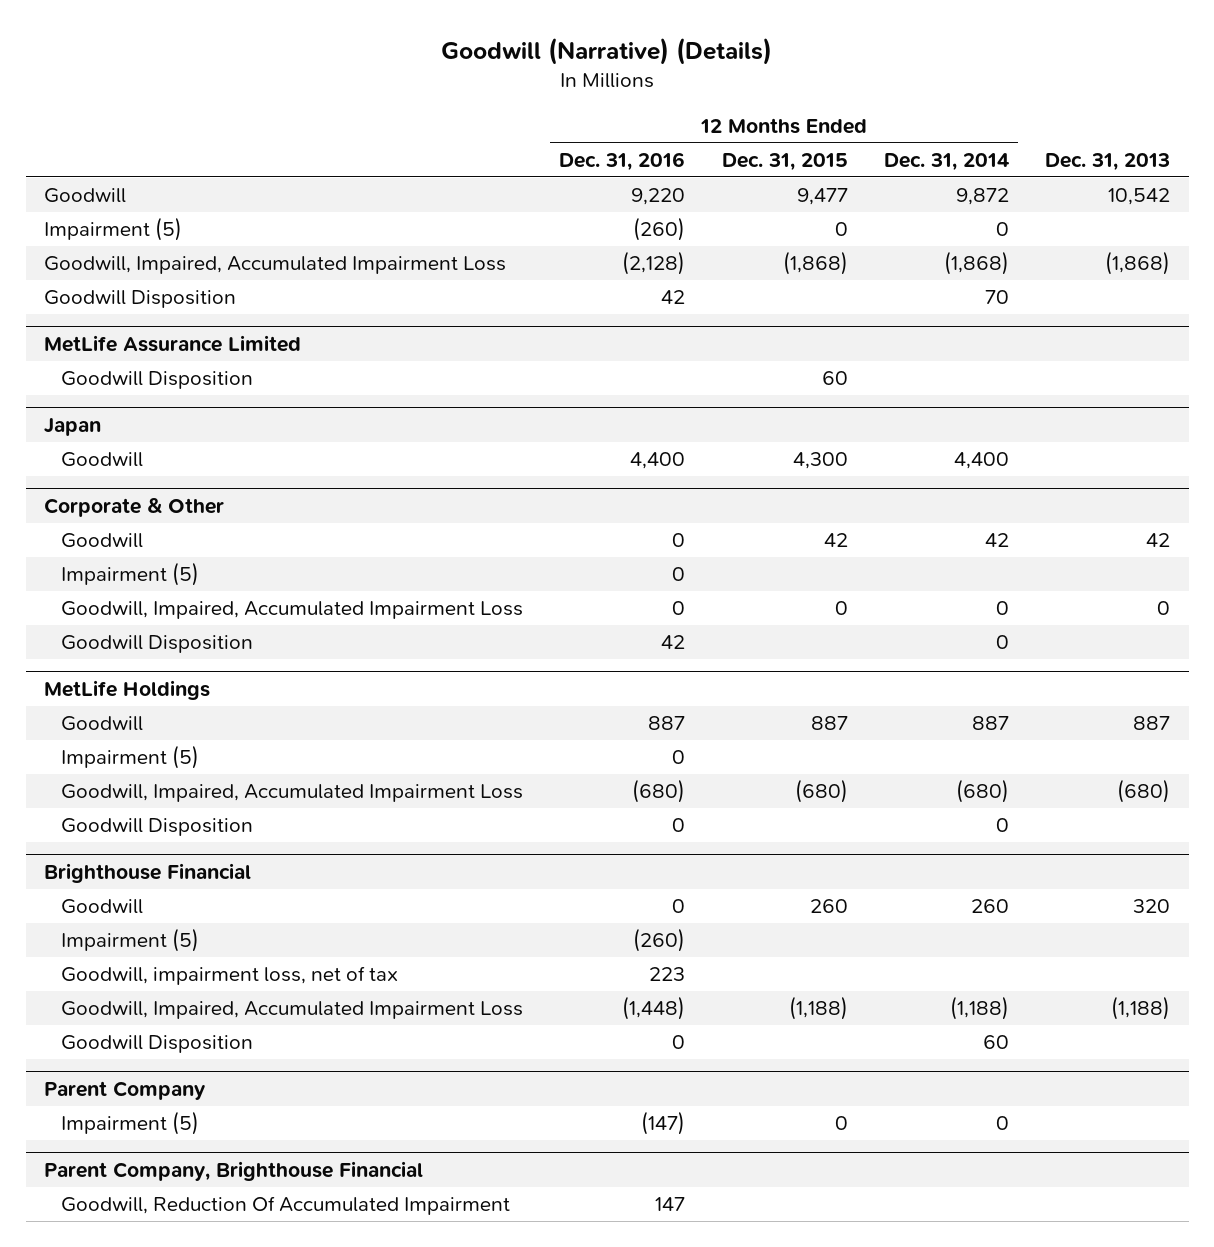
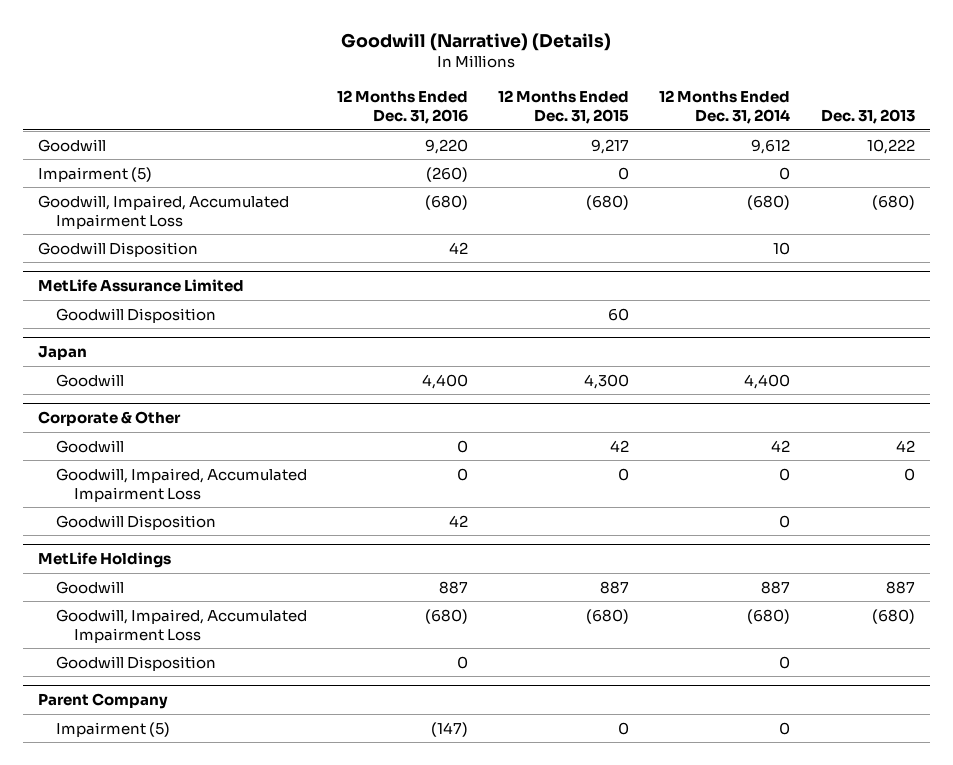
[796,188,848,206] 9,477 -> [591,138,630,154] 9,217
[956,188,1010,206] 9,872 -> [751,138,791,154] 9,612
[1108,188,1171,206] 10,542 -> [866,138,915,154] 10,222
[622,251,686,276] (2,128) -> [425,194,469,210] (680)
[782,251,848,276] (1,868) -> [586,194,630,210] (680)
[944,251,1010,276] (1,868) -> [747,194,791,210] (680)
[1105,251,1171,276] (1,868) -> [871,194,915,210] (680)
[985,290,1010,305] 70 -> [773,241,791,255] 10
[61,562,200,587] Impairment (5) -> none
[61,745,200,770] Impairment (5) -> none
[43,862,251,883] Brighthouse Financial -> none
[61,899,144,915] Goodwill -> none
[61,928,200,953] Impairment (5) -> none
[61,966,399,986] Goodwill, impairment loss, net of tax -> none
[61,1001,524,1020] Goodwill, Impaired, Accumulated Impairment Loss -> none
[61,1035,254,1054] Goodwill Disposition -> none
[43,1160,423,1181] Parent Company, Brighthouse Financial -> none
[61,1196,511,1216] Goodwill, Reduction Of Accumulated Impairment -> none

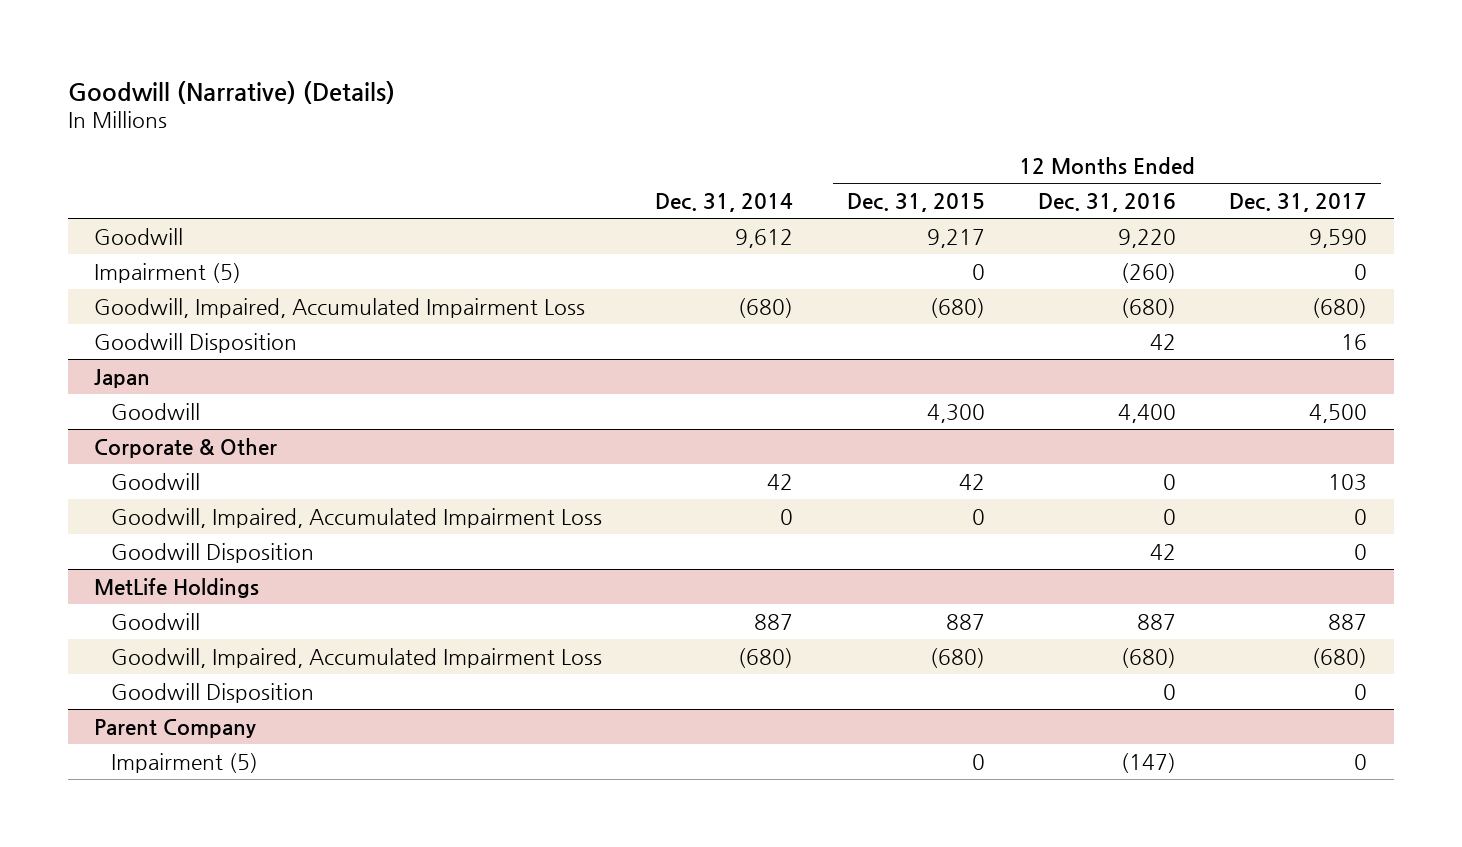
[659,89,791,125] 12 Months Ended Dec. 31, 2014 -> none
[820,109,915,125] Dec. 31, 2013 -> none
none -> [655,192,794,212] Dec. 31, 2014
none -> [1229,192,1368,212] Dec. 31, 2017
[38,279,245,293] MetLife Assurance Limited -> none
[55,307,216,323] Goodwill Disposition -> none

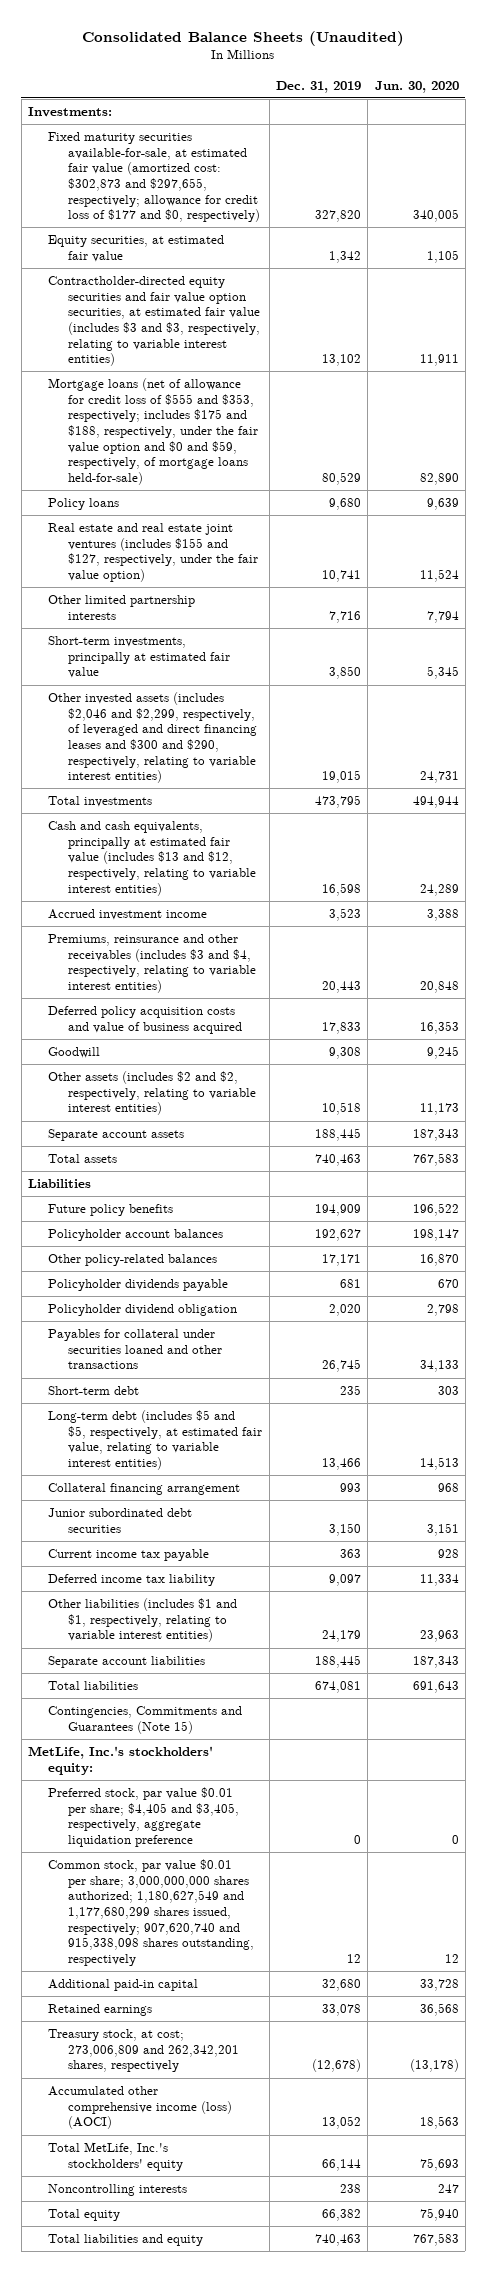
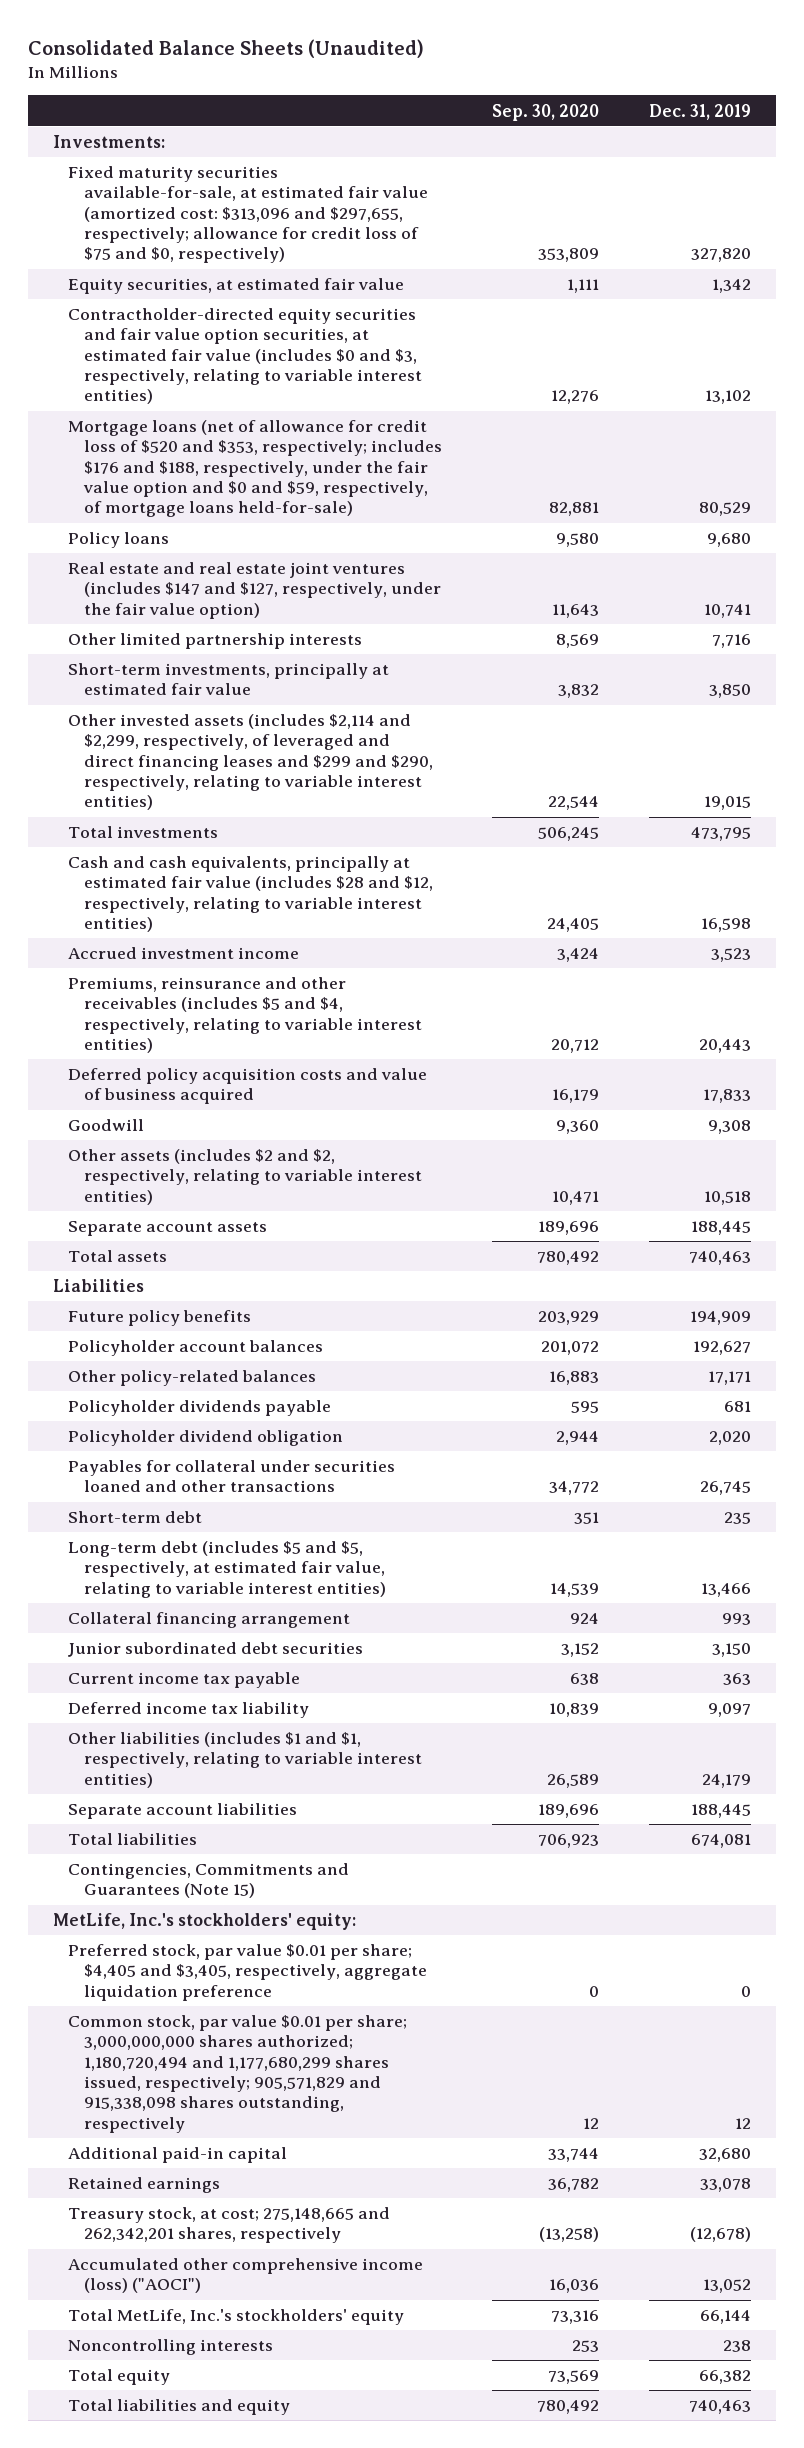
[374,80,459,93] Jun. 30, 2020 -> none
none -> [491,103,599,121] Sep. 30, 2020
[48,132,261,223] Fixed maturity securities available-for-sale, at estimated fair value (amortized cost: $302,873 and $297,655, respectively; allowance for credit loss of $177 and $0, respectively) -> [68,166,428,264] Fixed maturity securities available-for-sale, at estimated fair value (amortized cost: $313,096 and $297,655, respectively; allowance for credit loss of $75 and $0, respectively)
[48,276,261,367] Contractholder-directed equity securities and fair value option securities, at estimated fair value (includes $3 and $3, respectively, relating to variable interest entities) -> [68,308,422,405] Contractholder-directed equity securities and fair value option securities, at estimated fair value (includes $0 and $3, respectively, relating to variable interest entities)
[48,378,259,485] Mortgage loans (net of allowance for credit loss of $555 and $353, respectively; includes $175 and $188, respectively, under the fair value option and $0 and $59, respectively, of mortgage loans held-for-sale) -> [68,420,442,518] Mortgage loans (net of allowance for credit loss of $520 and $353, respectively; includes $176 and $188, respectively, under the fair value option and $0 and $59, respectively, of mortgage loans held-for-sale)
[48,523,259,582] Real estate and real estate joint ventures (includes $155 and $127, respectively, under the fair value option) -> [68,562,441,619] Real estate and real estate joint ventures (includes $147 and $127, respectively, under the fair value option)
[48,692,258,784] Other invested assets (includes $2,046 and $2,299, respectively, of leveraged and direct financing leases and $300 and $290, respectively, relating to variable interest entities) -> [68,714,433,811] Other invested assets (includes $2,114 and $2,299, respectively, of leveraged and direct financing leases and $299 and $290, respectively, relating to variable interest entities)
[48,821,257,896] Cash and cash equivalents, principally at estimated fair value (includes $13 and $12, respectively, relating to variable interest entities) -> [68,856,433,933] Cash and cash equivalents, principally at estimated fair value (includes $28 and $12, respectively, relating to variable interest entities)
[48,934,257,993] Premiums, reinsurance and other receivables (includes $3 and $4, respectively, relating to variable interest entities) -> [68,977,422,1054] Premiums, reinsurance and other receivables (includes $5 and $4, respectively, relating to variable interest entities)
[48,1859,255,1966] Common stock, par value $0.01 per share; 3,000,000,000 shares authorized; 1,180,627,549 and 1,177,680,299 shares issued, respectively; 907,620,740 and 915,338,098 shares outstanding, respectively -> [68,2015,408,2133] Common stock, par value $0.01 per share; 3,000,000,000 shares authorized; 1,180,720,494 and 1,177,680,299 shares issued, respectively; 905,571,829 and 915,338,098 shares outstanding, respectively
[48,2029,240,2073] Treasury stock, at cost; 273,006,809 and 262,342,201 shares, respectively -> [68,2207,391,2244] Treasury stock, at cost; 275,148,665 and 262,342,201 shares, respectively
[48,2086,233,2130] Accumulated other comprehensive income (loss) (AOCI) -> [68,2258,424,2294] Accumulated other comprehensive income (loss) ("AOCI")

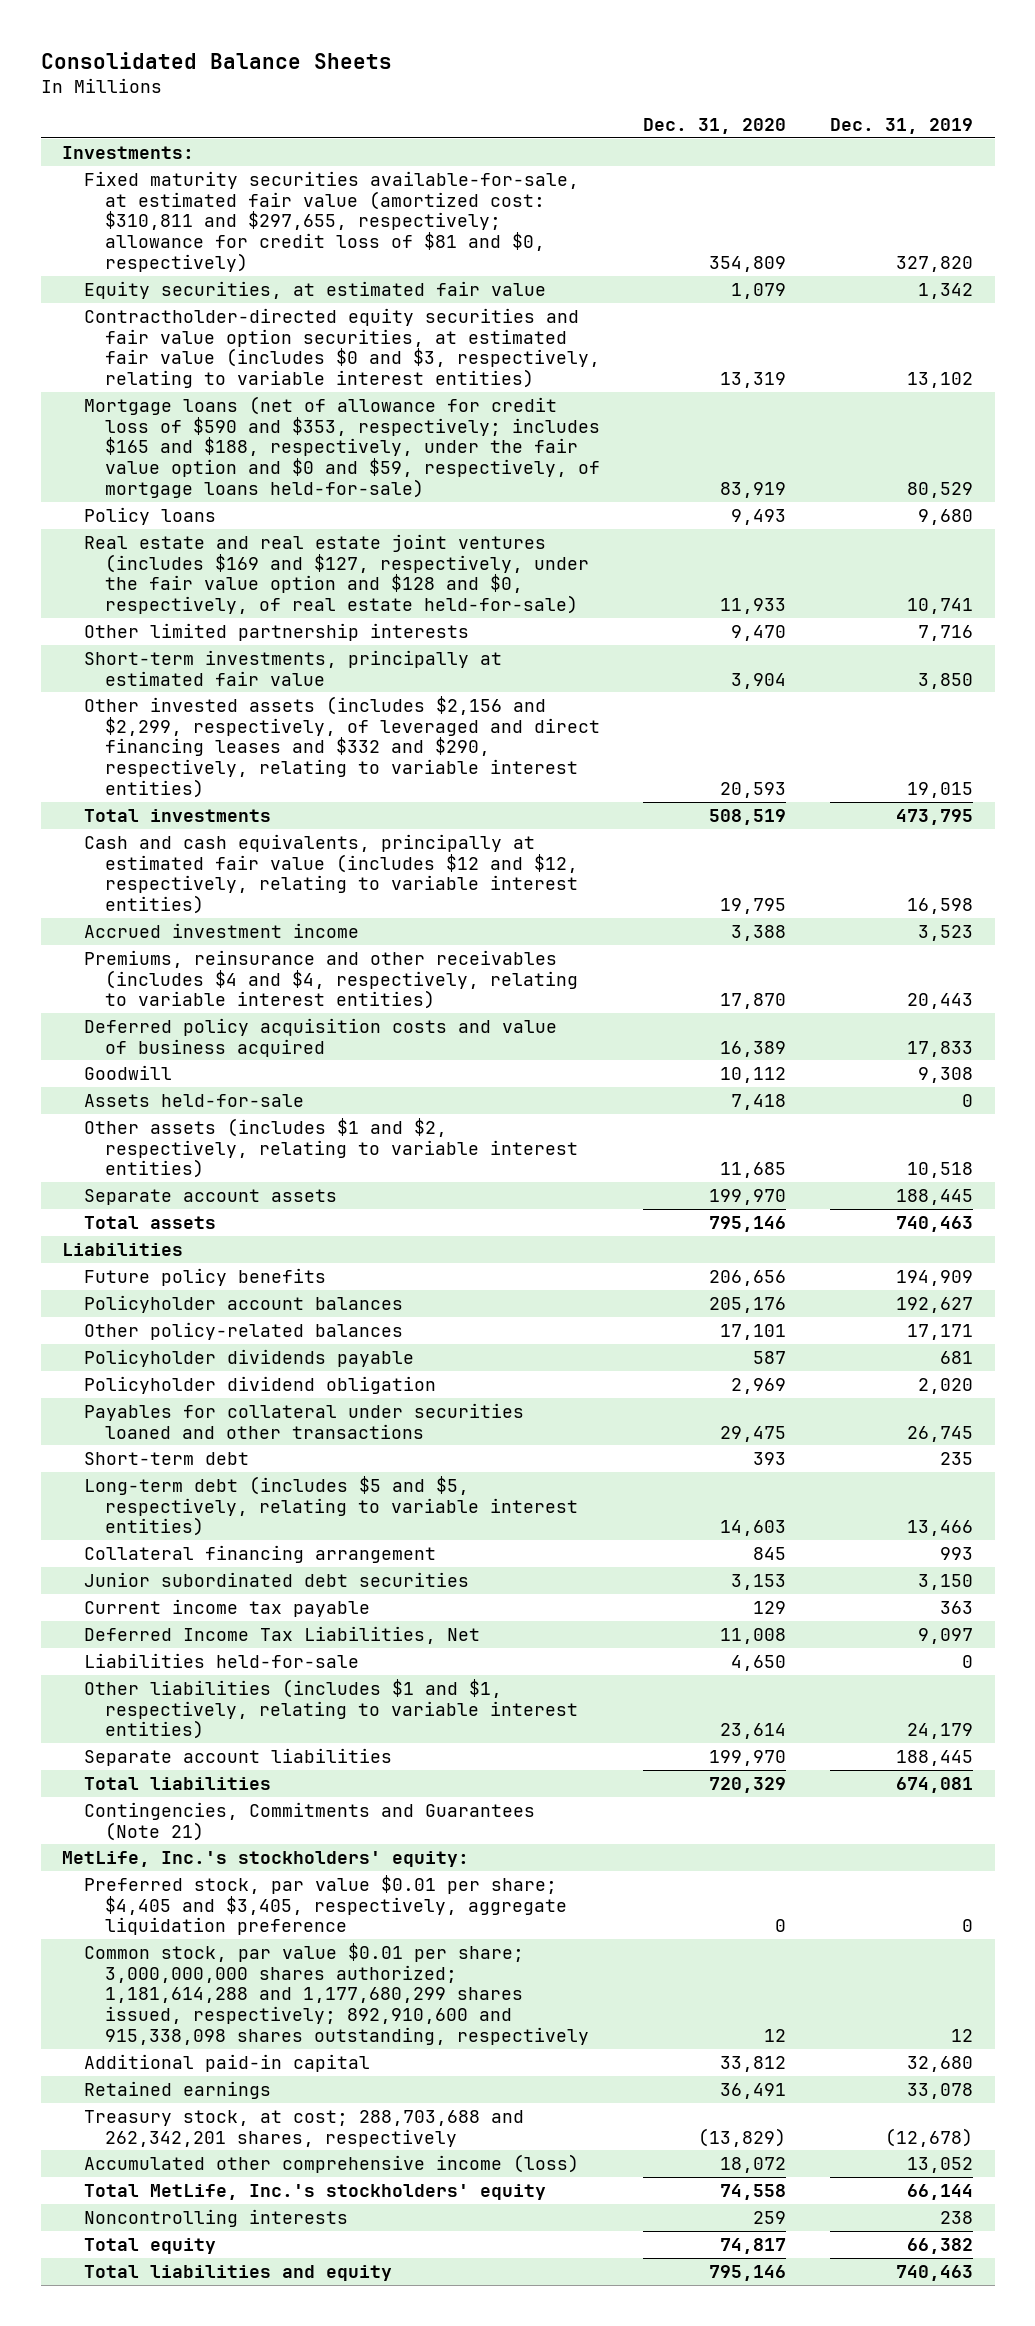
[27,38,424,58] Consolidated Balance Sheets (Unaudited) -> [40,51,392,69] Consolidated Balance Sheets
[491,103,599,121] Sep. 30, 2020 -> none
none -> [643,117,787,134] Dec. 31, 2020
[68,166,428,264] Fixed maturity securities available-for-sale, at estimated fair value (amortized cost: $313,096 and $297,655, respectively; allowance for credit loss of $75 and $0, respectively) -> [83,170,579,272] Fixed maturity securities available-for-sale, at estimated fair value (amortized cost: $310,811 and $297,655, respectively; allowance for credit loss of $81 and $0, respectively)
[68,420,442,518] Mortgage loans (net of allowance for credit loss of $520 and $353, respectively; includes $176 and $188, respectively, under the fair value option and $0 and $59, respectively, of mortgage loans held-for-sale) -> [83,395,600,498] Mortgage loans (net of allowance for credit loss of $590 and $353, respectively; includes $165 and $188, respectively, under the fair value option and $0 and $59, respectively, of mortgage loans held-for-sale)
[68,562,441,619] Real estate and real estate joint ventures (includes $147 and $127, respectively, under the fair value option) -> [83,533,589,615] Real estate and real estate joint ventures (includes $169 and $127, respectively, under the fair value option and $128 and $0, respectively, of real estate held-for-sale)
[68,714,433,811] Other invested assets (includes $2,114 and $2,299, respectively, of leveraged and direct financing leases and $299 and $290, respectively, relating to variable interest entities) -> [83,695,600,798] Other invested assets (includes $2,156 and $2,299, respectively, of leveraged and direct financing leases and $332 and $290, respectively, relating to variable interest entities)
[68,856,433,933] Cash and cash equivalents, principally at estimated fair value (includes $28 and $12, respectively, relating to variable interest entities) -> [83,833,578,915] Cash and cash equivalents, principally at estimated fair value (includes $12 and $12, respectively, relating to variable interest entities)
[68,977,422,1054] Premiums, reinsurance and other receivables (includes $5 and $4, respectively, relating to variable interest entities) -> [83,949,578,1010] Premiums, reinsurance and other receivables (includes $4 and $4, respectively, relating to variable interest entities)
none -> [83,1093,304,1107] Assets held-for-sale
[68,1149,422,1205] Other assets (includes $2 and $2, respectively, relating to variable interest entities) -> [83,1117,578,1179] Other assets (includes $1 and $2, respectively, relating to variable interest entities)
[68,1541,386,1598] Long-term debt (includes $5 and $5, respectively, at estimated fair value, relating to variable interest entities) -> [83,1475,578,1537] Long-term debt (includes $5 and $5, respectively, relating to variable interest entities)
[68,1702,310,1719] Deferred income tax liability -> [83,1625,480,1644] Deferred Income Tax Liabilities, Net
none -> [83,1652,359,1668] Liabilities held-for-sale
[68,1863,350,1899] Contingencies, Commitments and Guarantees (Note 15) -> [83,1801,535,1841] Contingencies, Commitments and Guarantees (Note 21)
[68,2015,408,2133] Common stock, par value $0.01 per share; 3,000,000,000 shares authorized; 1,180,720,494 and 1,177,680,299 shares issued, respectively; 905,571,829 and 915,338,098 shares outstanding, respectively -> [83,1942,589,2045] Common stock, par value $0.01 per share; 3,000,000,000 shares authorized; 1,181,614,288 and 1,177,680,299 shares issued, respectively; 892,910,600 and 915,338,098 shares outstanding, respectively
[68,2207,391,2244] Treasury stock, at cost; 275,148,665 and 262,342,201 shares, respectively -> [83,2109,524,2147] Treasury stock, at cost; 288,703,688 and 262,342,201 shares, respectively
[68,2258,424,2294] Accumulated other comprehensive income (loss) ("AOCI") -> [83,2153,579,2173] Accumulated other comprehensive income (loss)

